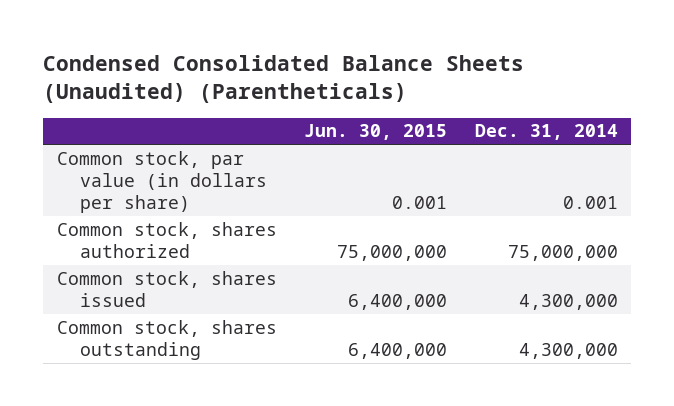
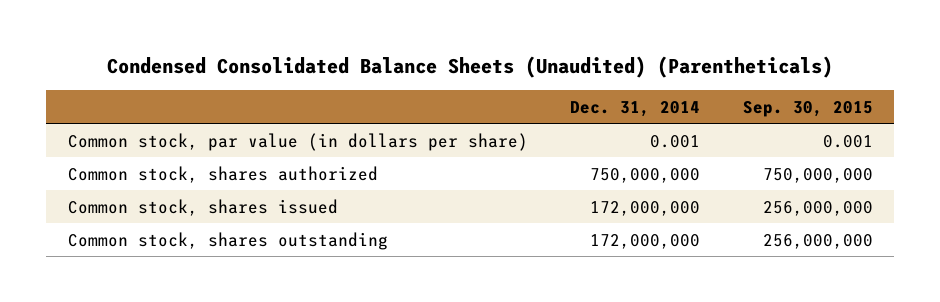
[304,124,448,141] Jun. 30, 2015 -> none
none -> [742,100,873,117] Sep. 30, 2015
[507,245,618,262] 75,000,000 -> [590,167,701,183] 750,000,000
[518,294,618,311] 4,300,000 -> [590,200,701,216] 172,000,000
[518,343,618,360] 4,300,000 -> [590,233,701,249] 172,000,000

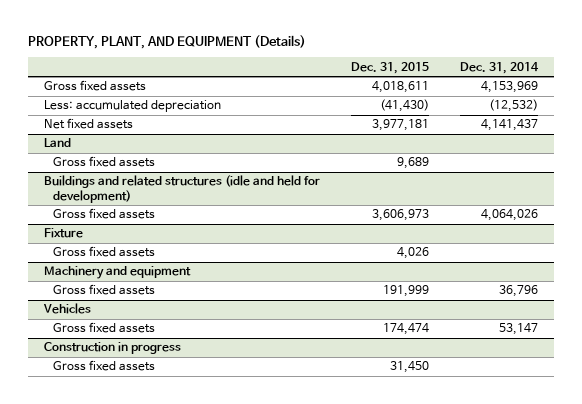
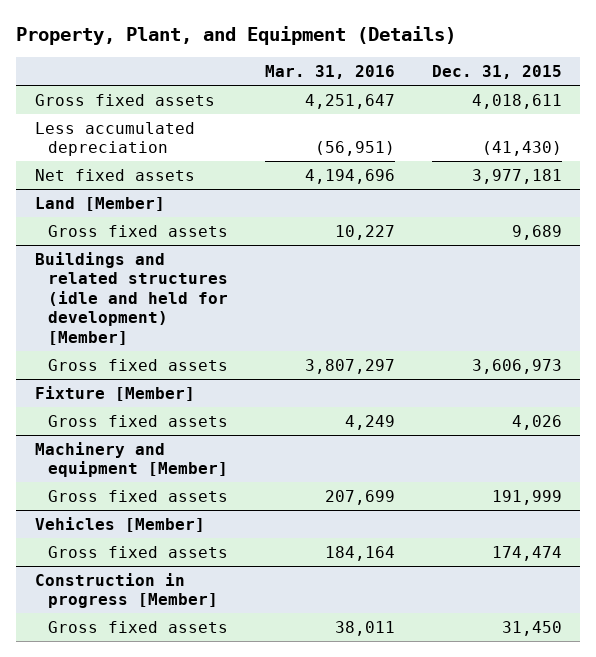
[28,34,307,49] PROPERTY, PLANT, AND EQUIPMENT (Details) -> [16,26,457,46] Property, Plant, and Equipment (Details)
[460,61,540,74] Dec. 31, 2014 -> none
none -> [264,65,395,80] Mar. 31, 2016
[43,100,221,113] Less: accumulated depreciation -> [34,121,195,157] Less accumulated depreciation
[43,138,71,148] Land -> [34,196,165,211] Land [Member]
[43,175,320,203] Buildings and related structures (idle and held for development) -> [34,251,228,345] Buildings and related structures (idle and held for development) [Member]
[43,228,83,239] Fixture -> [34,385,195,401] Fixture [Member]
[43,266,191,280] Machinery and equipment -> [34,441,228,478] Machinery and equipment [Member]
[42,303,91,315] Vehicles -> [34,516,205,532] Vehicles [Member]
[43,342,181,355] Construction in progress -> [34,572,218,609] Construction in progress [Member]

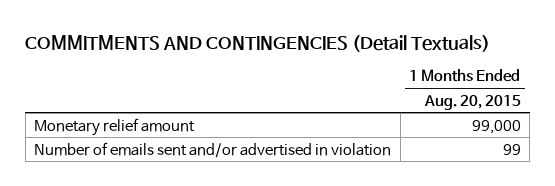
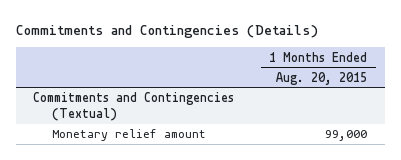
[25,34,491,52] COMMITMENTS AND CONTINGENCIES (Detail Textuals) -> [15,24,318,38] Commitments and Contingencies (Details)
none -> [33,92,235,122] Commitments and Contingencies (Textual)
[34,141,392,158] Number of emails sent and/or advertised in violation -> none

